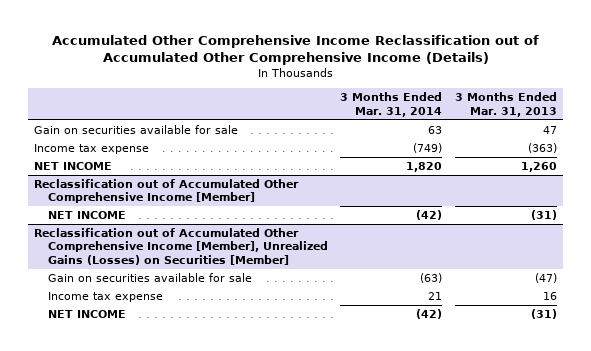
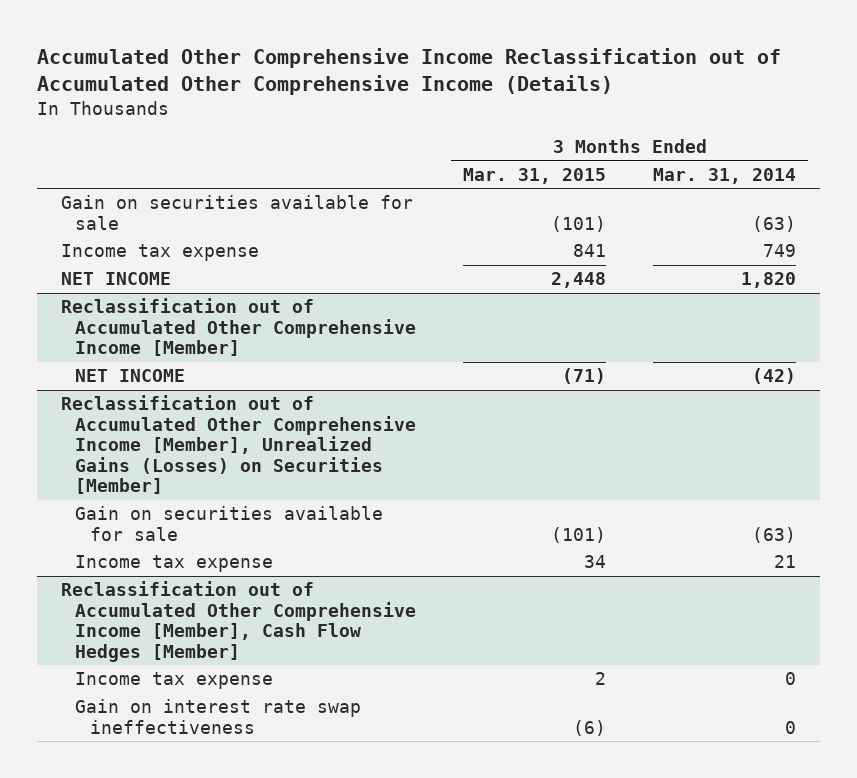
[454,92,557,117] 3 Months Ended Mar. 31, 2013 -> none
none -> [463,167,607,184] Mar. 31, 2015
[428,125,443,134] 63 -> [752,215,797,232] (63)
[413,142,443,153] (749) -> [763,244,797,258] 749
[47,309,126,318] NET INCOME -> none
none -> [60,581,417,662] Reclassification out of Accumulated Other Comprehensive Income [Member], Cash Flow Hedges [Member]
none -> [75,672,274,690] Income tax expense
none -> [75,699,362,734] Gain on interest rate swap ineffectiveness

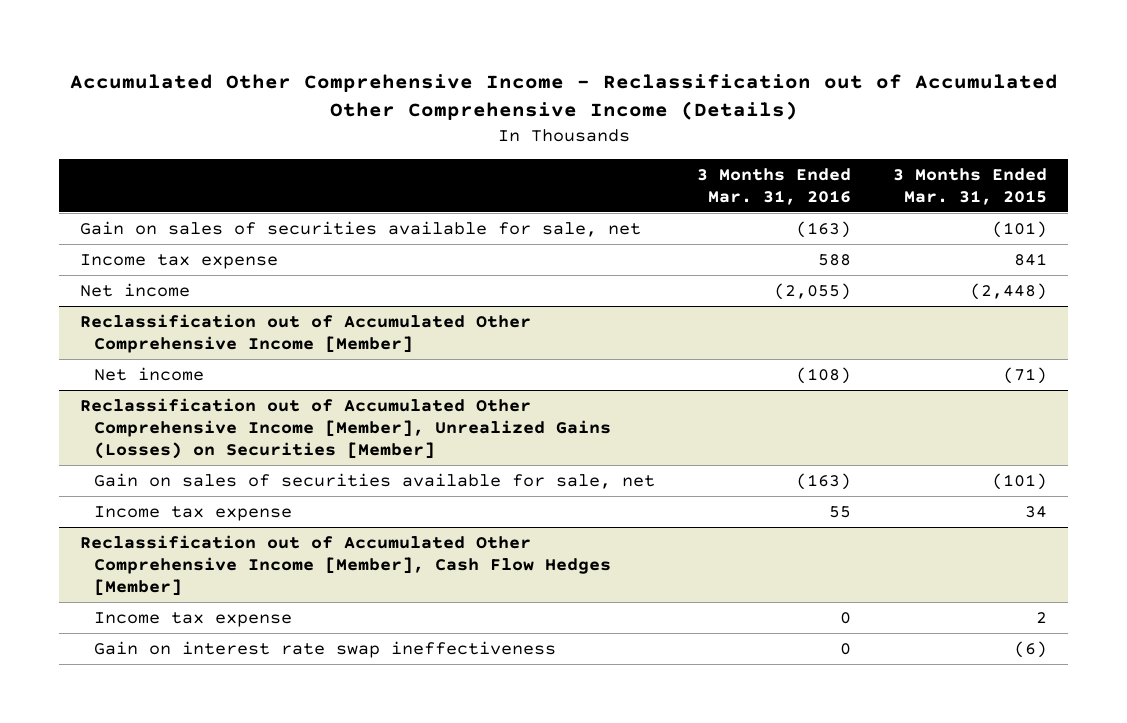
[37,48,782,96] Accumulated Other Comprehensive Income Reclassification out of Accumulated Other Comprehensive Income (Details) -> [69,73,1058,121] Accumulated Other Comprehensive Income - Reclassification out of Accumulated Other Comprehensive Income (Details)
[653,167,797,184] Mar. 31, 2014 -> none
none -> [697,168,852,206] 3 Months Ended Mar. 31, 2016
[60,195,413,230] Gain on securities available for sale -> [80,220,642,237] Gain on sales of securities available for sale, net
[60,272,171,286] NET INCOME -> [80,282,191,297] Net income
[551,272,607,289] 2,448 -> [970,282,1048,300] (2,448)
[75,369,186,383] NET INCOME -> [94,366,205,381] Net income
[75,506,384,541] Gain on securities available for sale -> [94,472,656,489] Gain on sales of securities available for sale, net

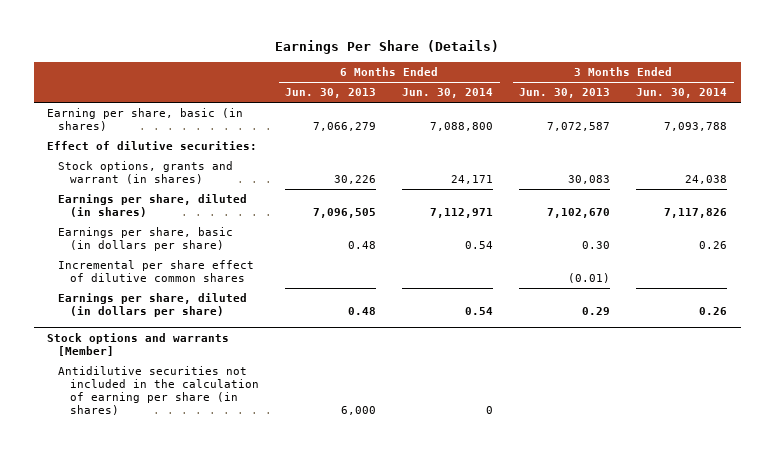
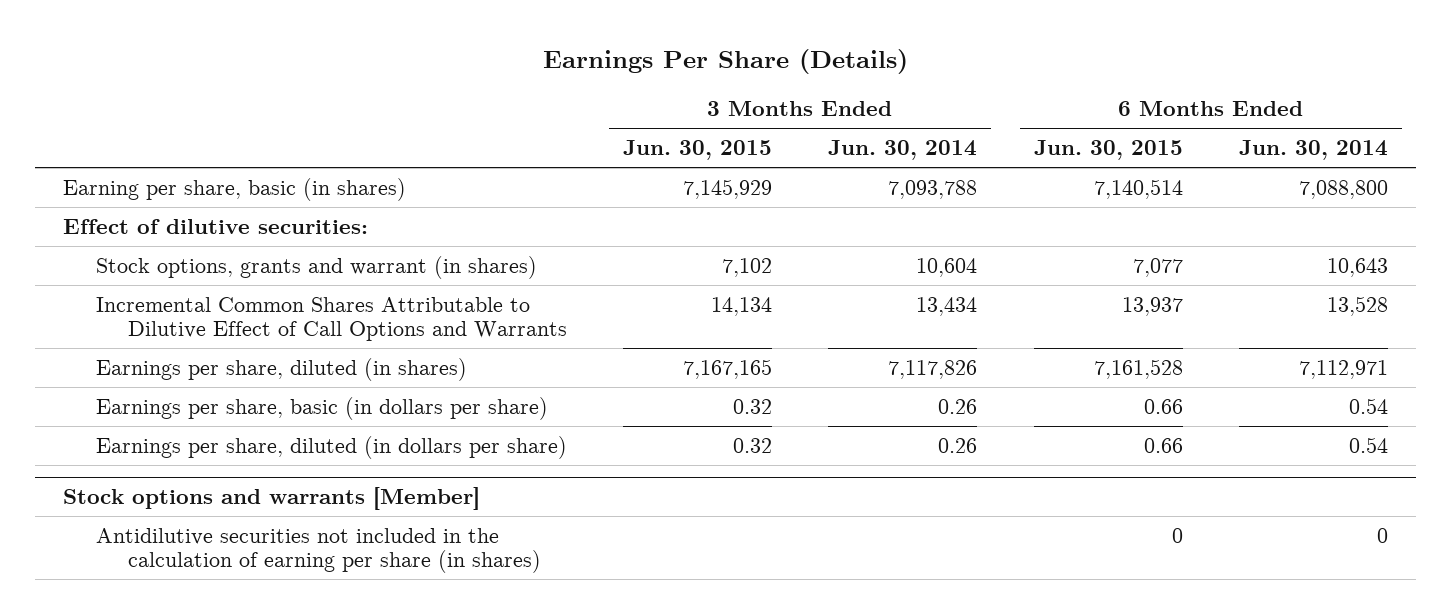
[285,88,377,99] Jun. 30, 2013 -> none
[519,88,611,99] Jun. 30, 2013 -> none
none -> [623,140,773,161] Jun. 30, 2015
none -> [1033,140,1183,161] Jun. 30, 2015
[451,175,494,185] 24,171 -> [1326,257,1388,277] 10,643
[685,175,728,185] 24,038 -> [916,257,978,277] 10,604
none -> [95,296,568,342] Incremental Common Shares Attributable to Dilutive Effect of Call Options and Warrants
[58,260,255,283] Incremental per share effect of dilutive common shares -> none

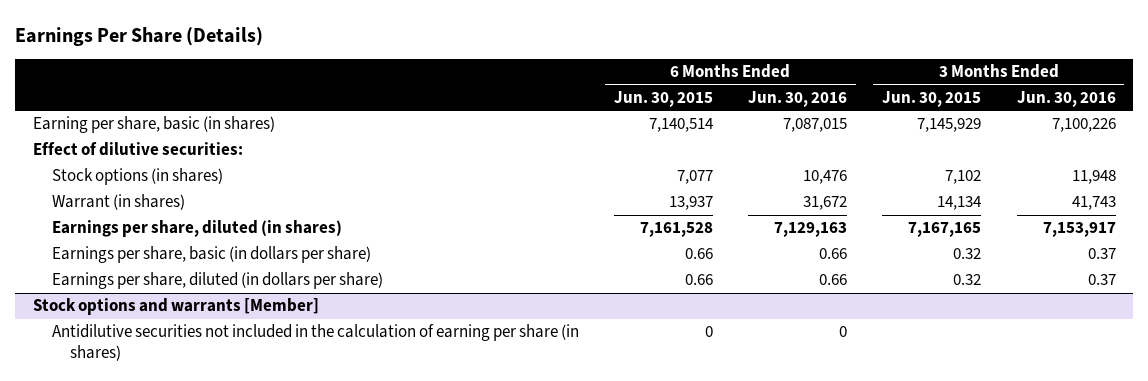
[828,140,978,161] Jun. 30, 2014 -> none
[1238,140,1388,161] Jun. 30, 2014 -> none
none -> [748,90,848,107] Jun. 30, 2016
none -> [1016,90,1116,107] Jun. 30, 2016
[95,255,537,279] Stock options, grants and warrant (in shares) -> [51,168,223,186] Stock options (in shares)
[95,296,568,342] Incremental Common Shares Attributable to Dilutive Effect of Call Options and Warrants -> [51,194,185,211] Warrant (in shares)

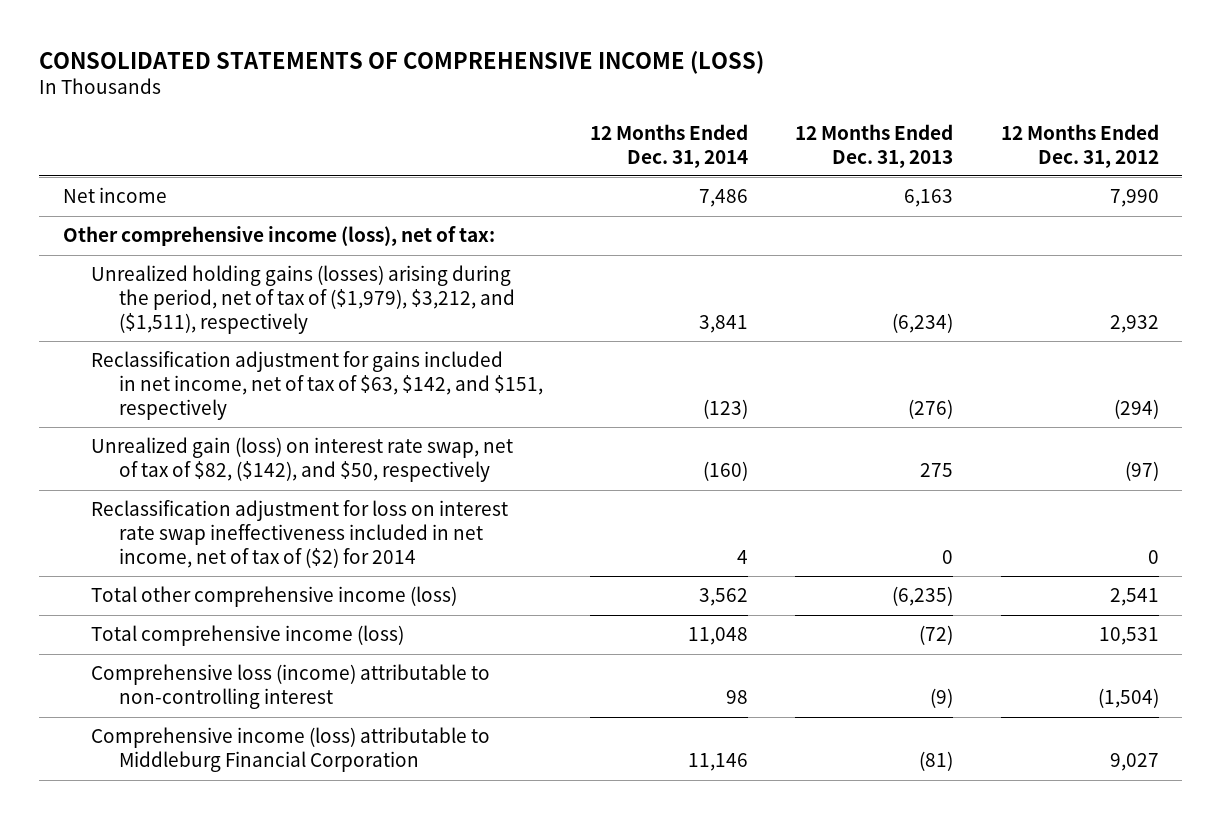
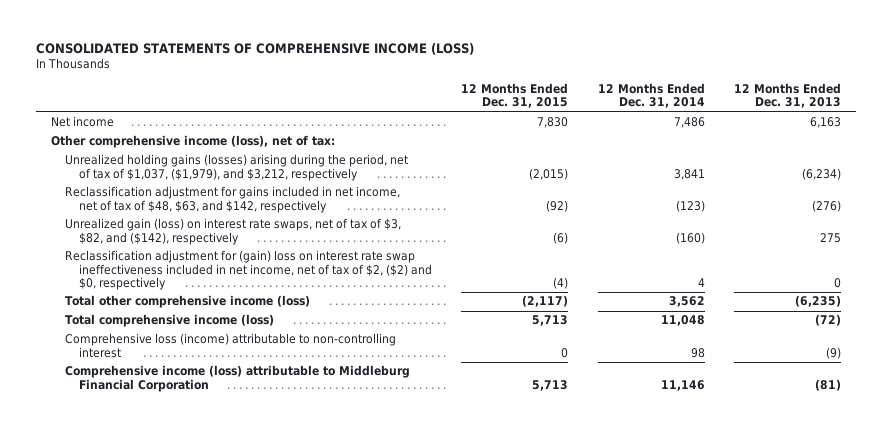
[1000,123,1159,168] 12 Months Ended Dec. 31, 2012 -> none
none -> [461,83,569,109] 12 Months Ended Dec. 31, 2015
[90,265,515,335] Unrealized holding gains (losses) arising during the period, net of tax of ($1,979), $3,212, and ($1,511), respectively -> [64,154,408,181] Unrealized holding gains (losses) arising during the period, net of tax of $1,037, ($1,979), and $3,212, respectively
[90,351,543,421] Reclassification adjustment for gains included in net income, net of tax of $63, $142, and $151, respectively -> [64,186,400,213] Reclassification adjustment for gains included in net income, net of tax of $48, $63, and $142, respectively
[90,437,513,483] Unrealized gain (loss) on interest rate swap, net of tax of $82, ($142), and $50, respectively -> [64,218,401,245] Unrealized gain (loss) on interest rate swaps, net of tax of $3, $82, and ($142), respectively
[90,500,508,569] Reclassification adjustment for loss on interest rate swap ineffectiveness included in net income, net of tax of ($2) for 2014 -> [64,250,432,290] Reclassification adjustment for (gain) loss on interest rate swap ineffectiveness included in net income, net of tax of $2, ($2) and $0, respectively

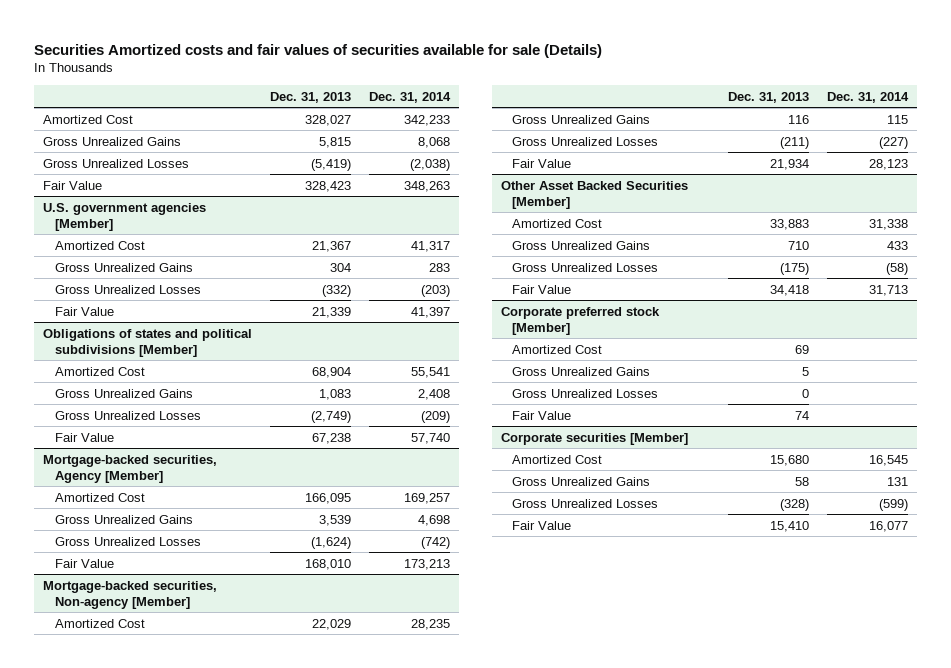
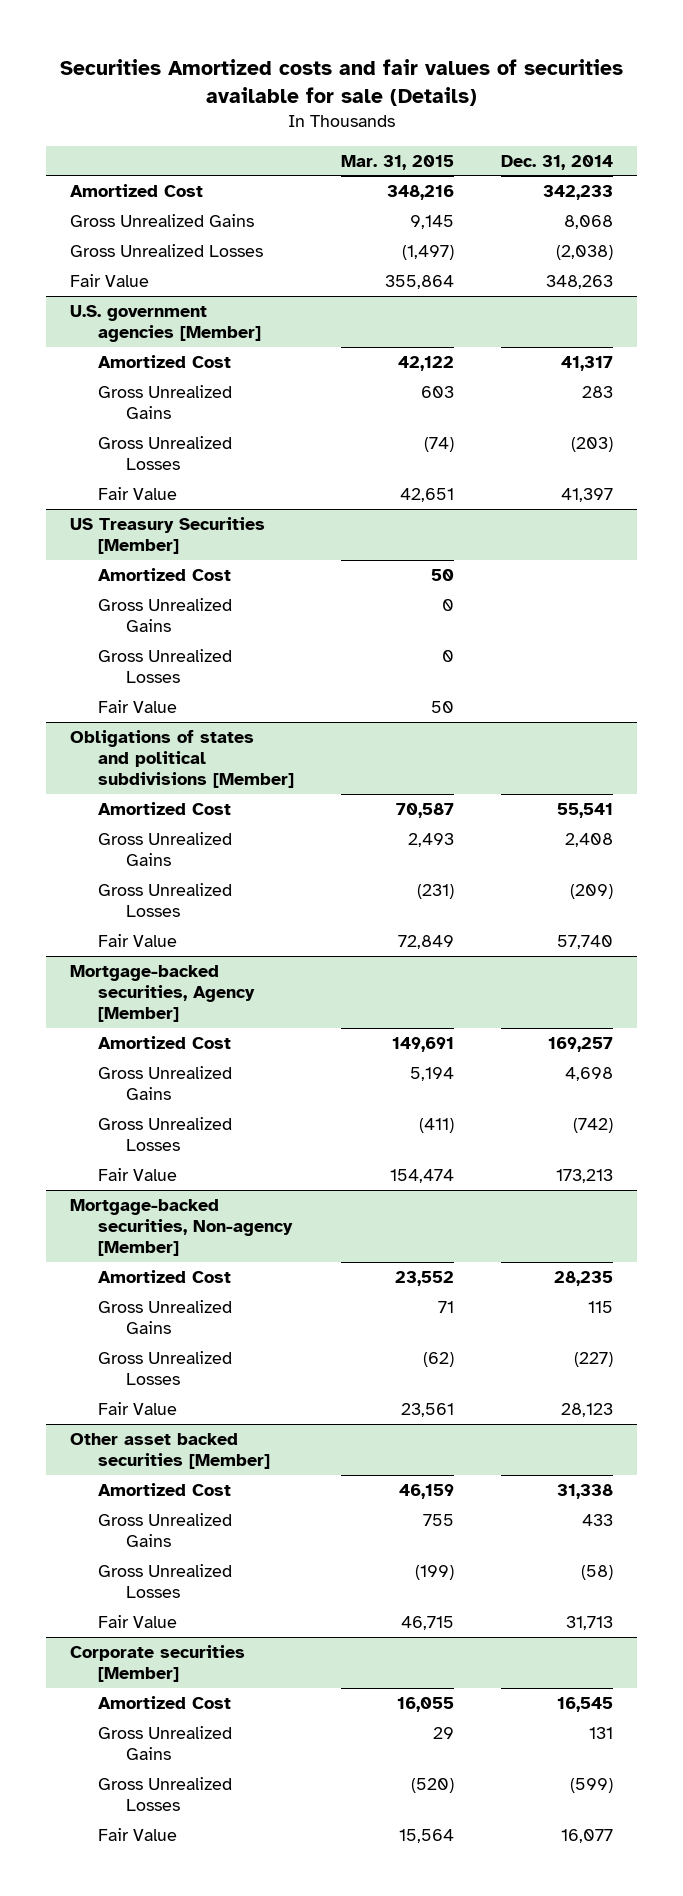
[270,91,352,103] Dec. 31, 2013 -> none
none -> [341,154,455,170] Mar. 31, 2015
none -> [69,516,265,554] US Treasury Securities [Member]
none -> [98,567,232,581] Amortized Cost
none -> [98,597,233,632] Gross Unrealized Gains
none -> [98,648,233,683] Gross Unrealized Losses
none -> [98,699,178,713] Fair Value
[500,180,688,209] Other Asset Backed Securities [Member] -> [69,1432,271,1469] Other asset backed securities [Member]
[500,306,660,335] Corporate preferred stock [Member] -> none
[511,344,602,354] Amortized Cost -> none
[511,366,650,376] Gross Unrealized Gains -> none
[511,388,658,398] Gross Unrealized Losses -> none
[511,410,571,420] Fair Value -> none

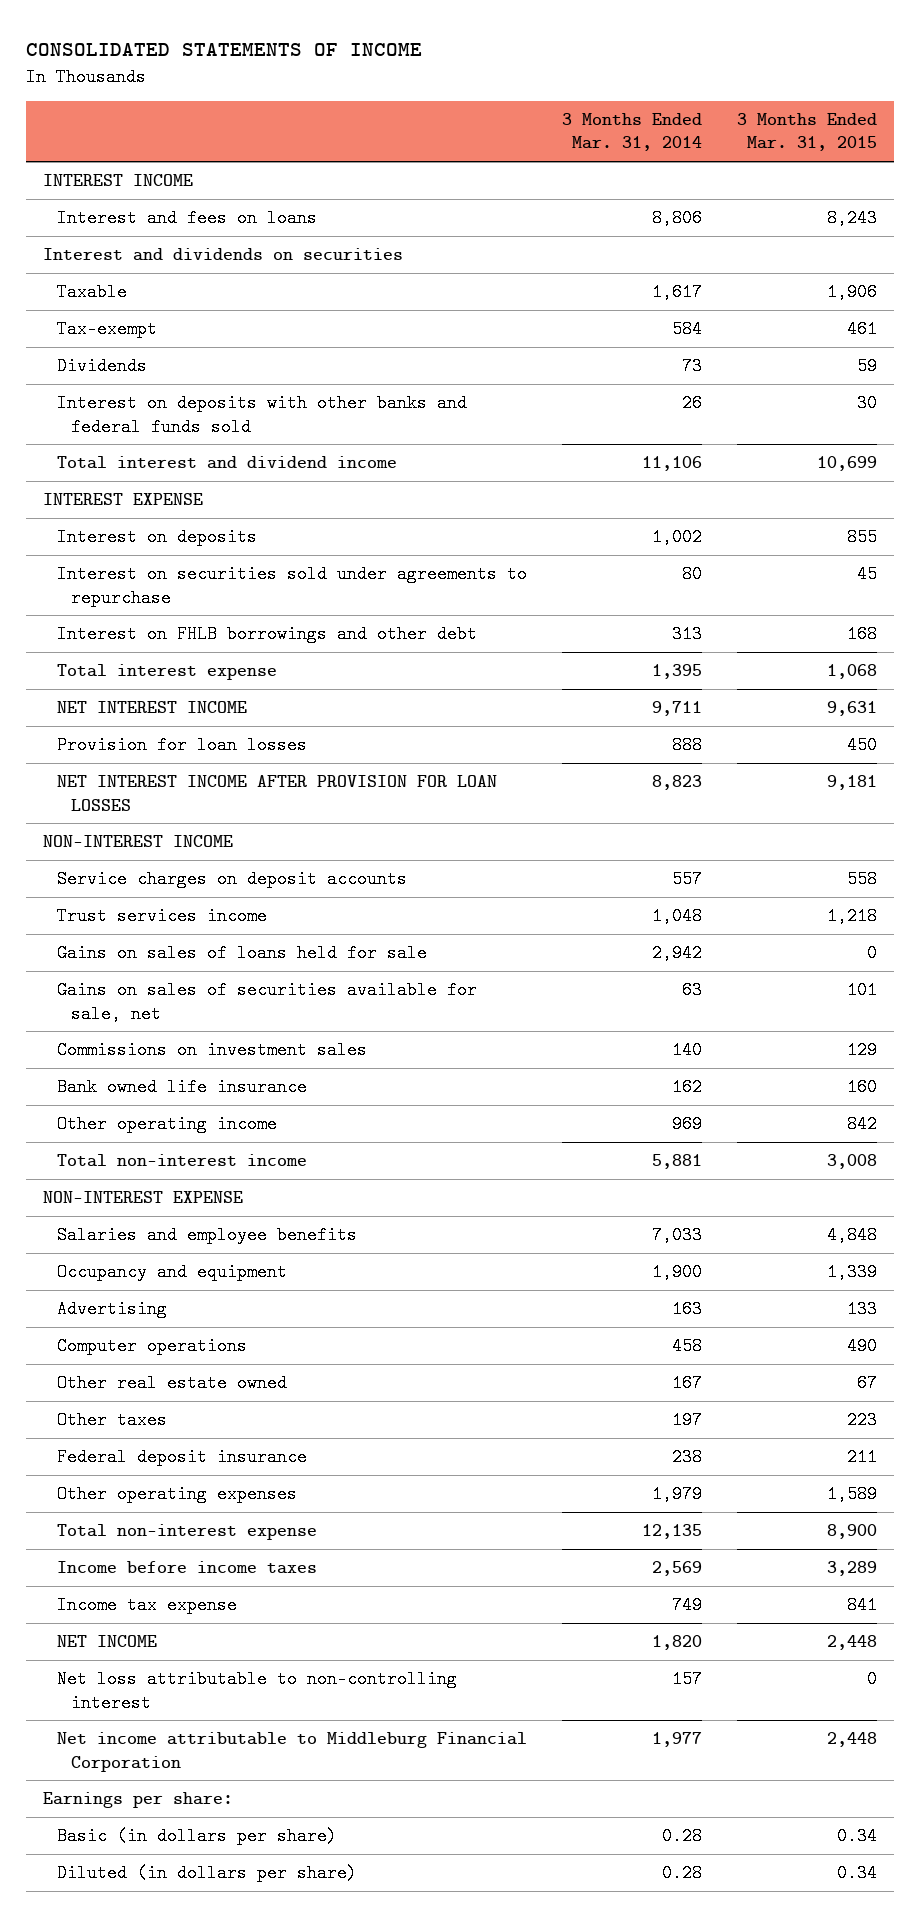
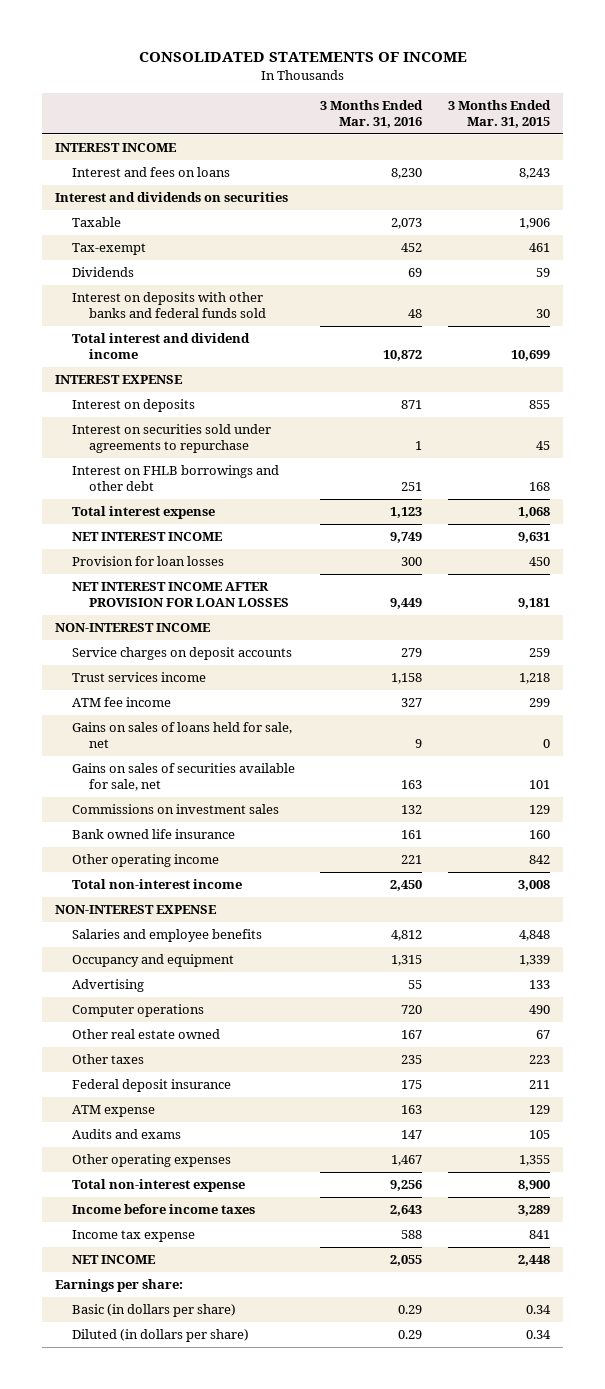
[561,113,702,152] 3 Months Ended Mar. 31, 2014 -> none
none -> [320,99,424,128] 3 Months Ended Mar. 31, 2016
[846,870,877,889] 558 -> [528,648,550,658] 259
none -> [71,697,171,708] ATM fee income
[56,944,427,963] Gains on sales of loans held for sale -> [71,722,292,749] Gains on sales of loans held for sale, net
none -> [71,1105,155,1118] ATM expense
none -> [71,1129,181,1140] Audits and exams
[826,1485,877,1504] 1,589 -> [518,1155,550,1167] 1,355
[56,1670,457,1712] Net loss attributable to non-controlling interest -> none
[56,1732,527,1772] Net income attributable to Middleburg Financial Corporation -> none

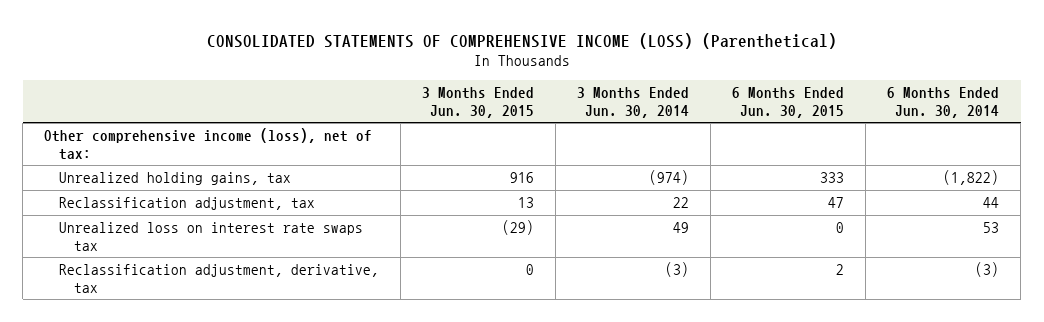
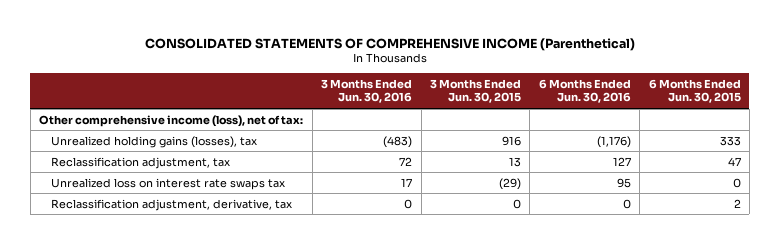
[206,32,837,49] CONSOLIDATED STATEMENTS OF COMPREHENSIVE INCOME (LOSS) (Parenthetical) -> [144,37,635,51] CONSOLIDATED STATEMENTS OF COMPREHENSIVE INCOME (Parenthetical)
[577,87,690,118] 3 Months Ended Jun. 30, 2014 -> none
[887,87,1000,118] 6 Months Ended Jun. 30, 2014 -> none
none -> [321,79,413,104] 3 Months Ended Jun. 30, 2016
none -> [538,79,631,104] 6 Months Ended Jun. 30, 2016
[59,171,292,185] Unrealized holding gains, tax -> [50,135,257,148] Unrealized holding gains (losses), tax

